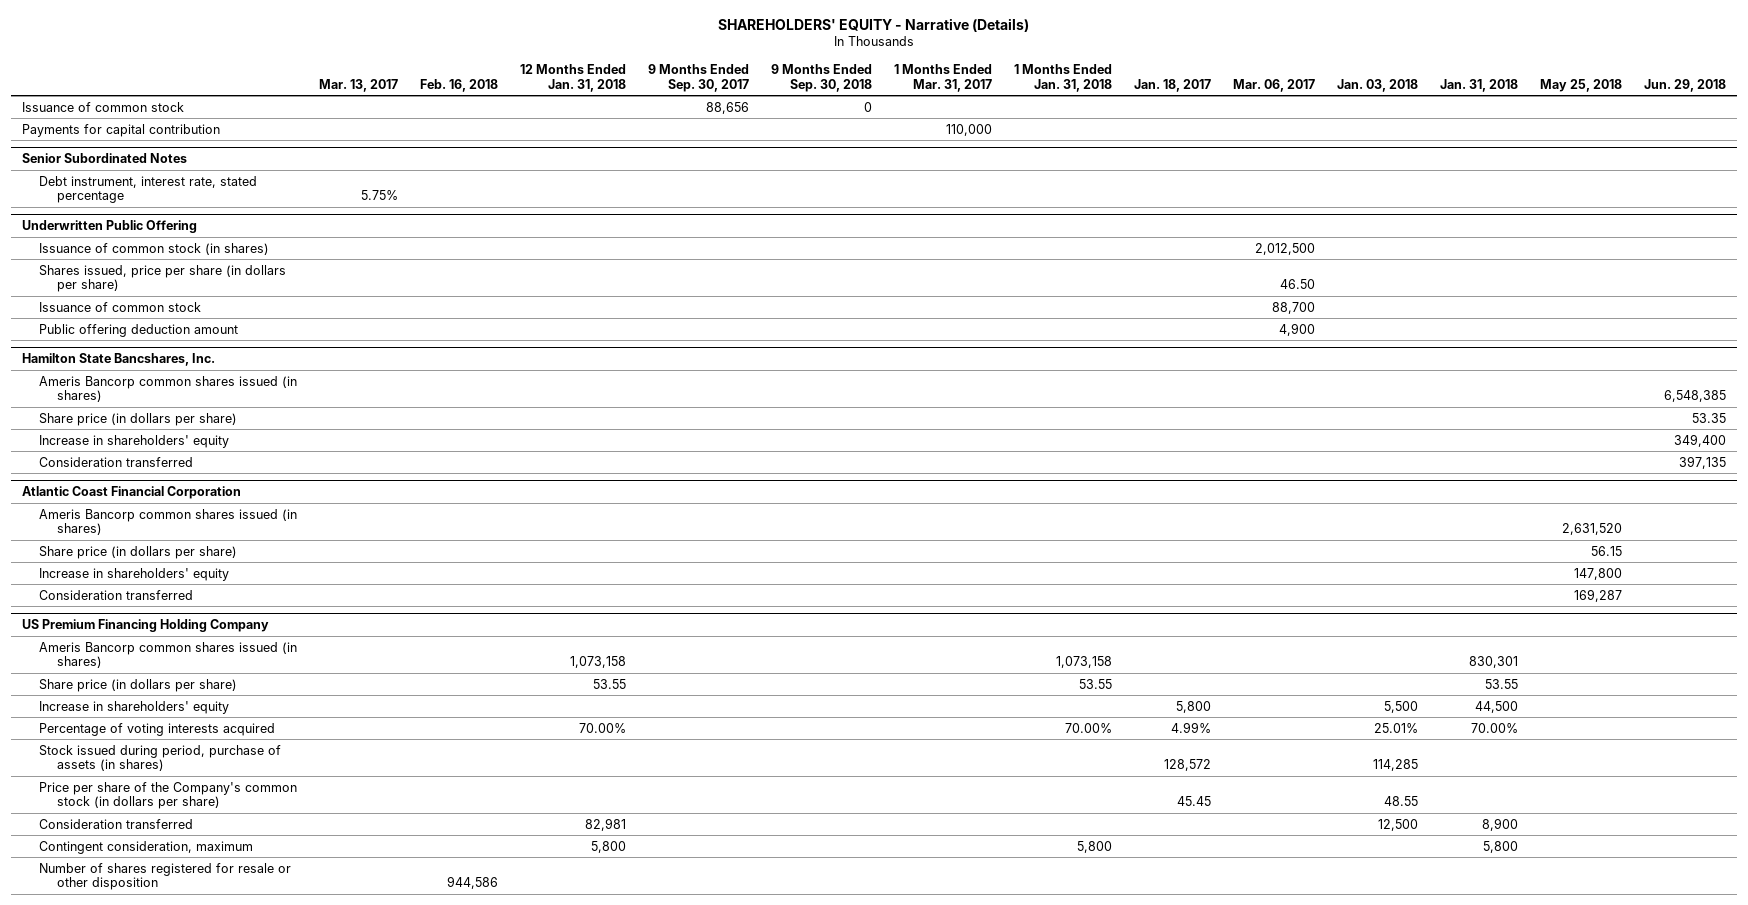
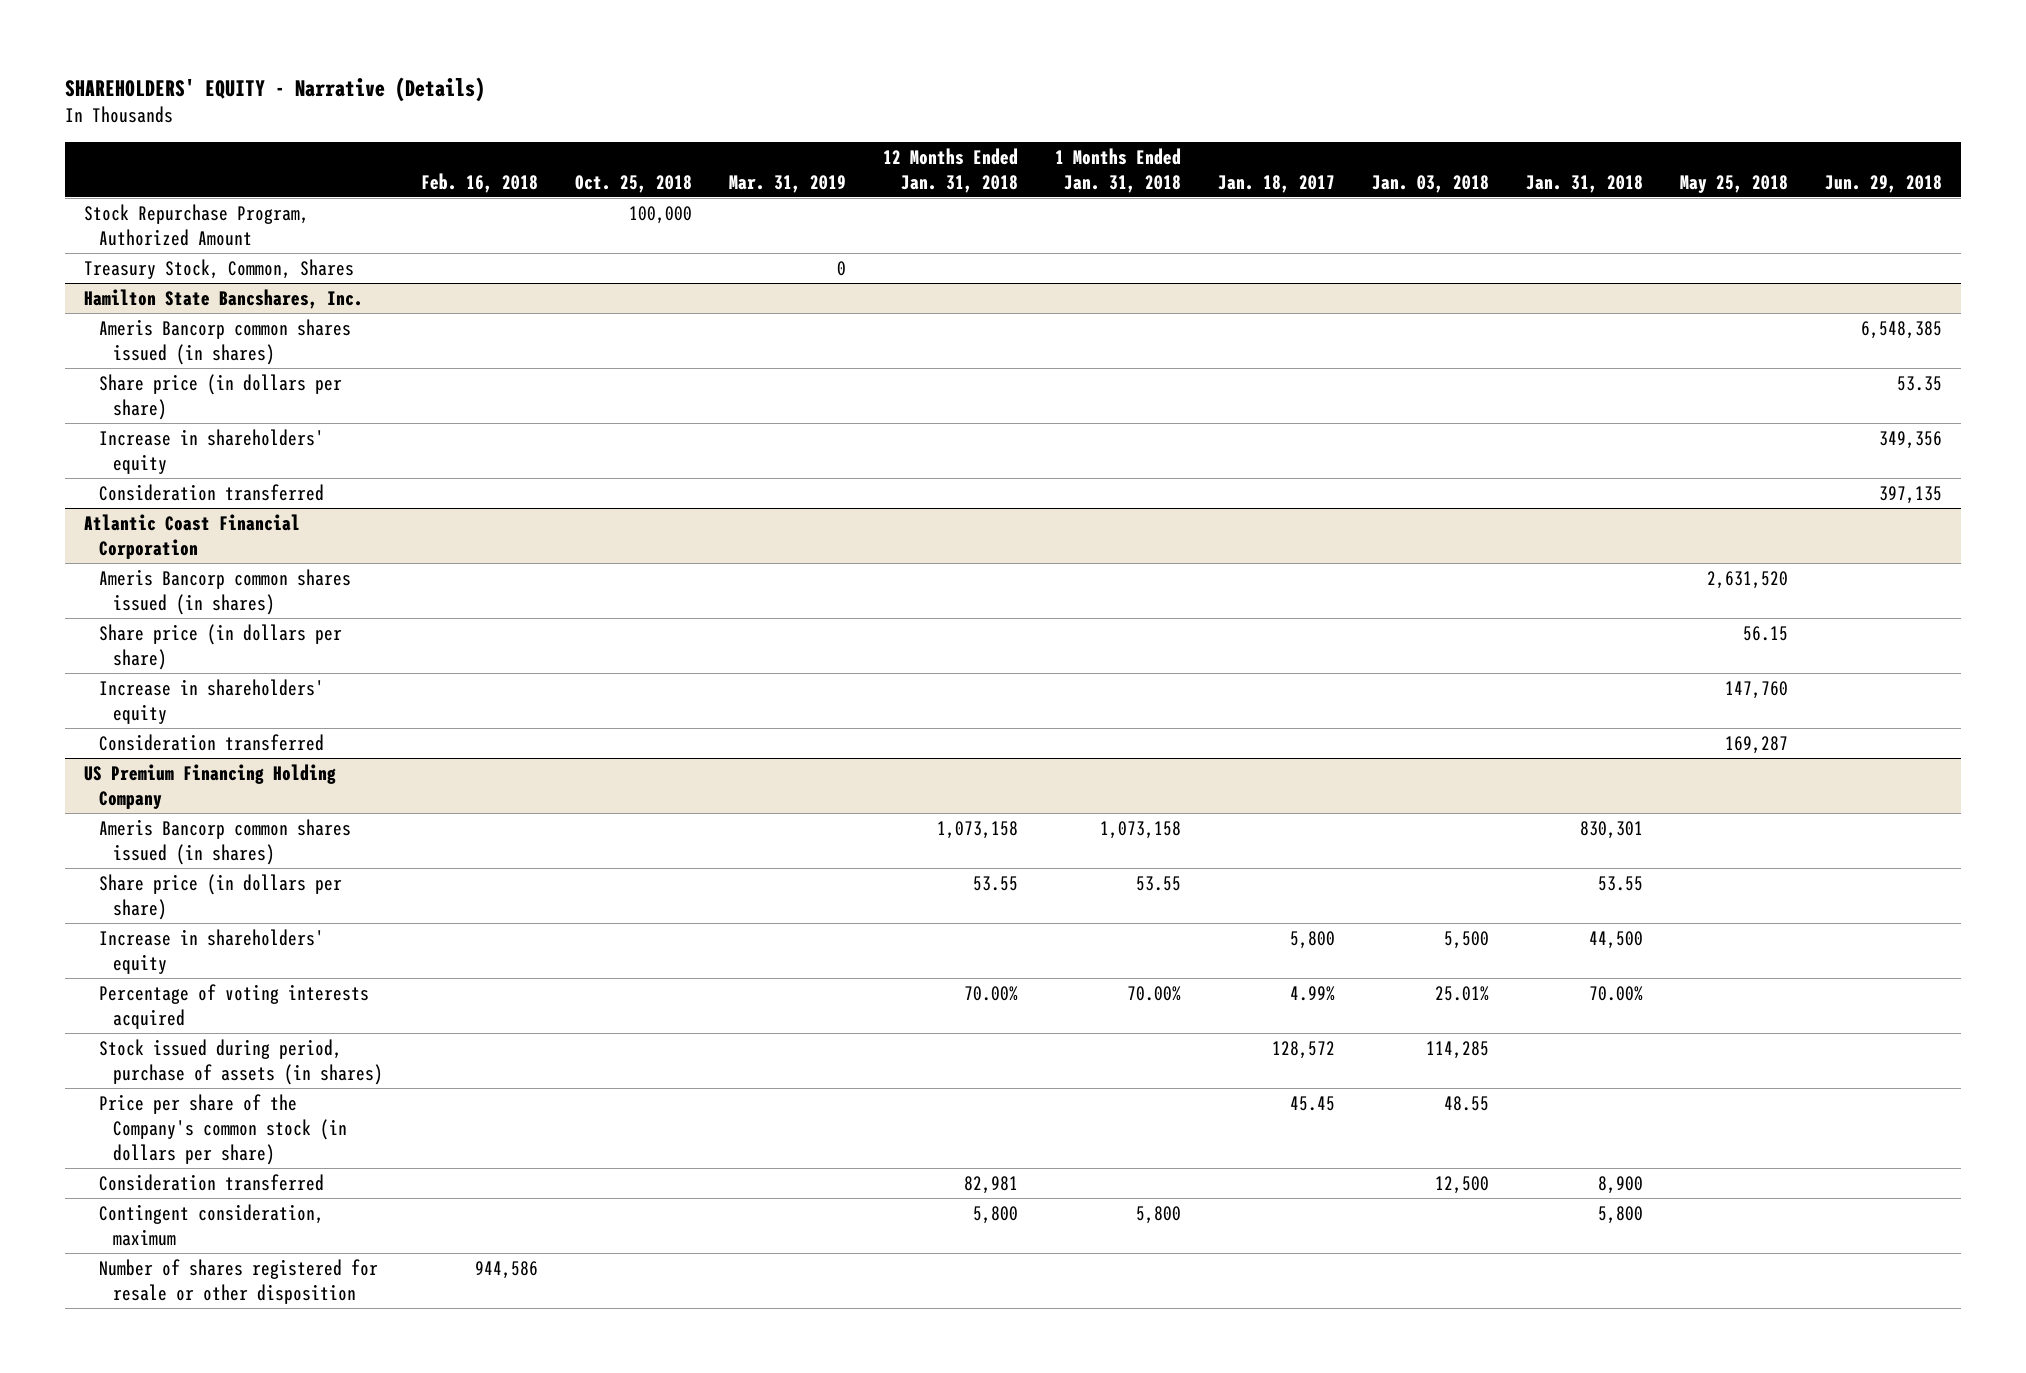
[319,78,399,92] Mar. 13, 2017 -> none
[648,64,750,92] 9 Months Ended Sep. 30, 2017 -> none
[771,64,873,92] 9 Months Ended Sep. 30, 2018 -> none
[894,64,993,92] 1 Months Ended Mar. 31, 2017 -> none
[1233,78,1316,92] Mar. 06, 2017 -> none
none -> [574,174,692,193] Oct. 25, 2018
none -> [728,174,846,193] Mar. 31, 2019
[21,101,184,112] Issuance of common stock -> none
[21,123,220,137] Payments for capital contribution -> none
[21,152,187,163] Senior Subordinated Notes -> none
[39,175,258,204] Debt instrument, interest rate, stated percentage -> none
[21,219,197,233] Underwritten Public Offering -> none
[39,242,270,255] Issuance of common stock (in shares) -> none
[39,264,287,293] Shares issued, price per share (in dollars per share) -> none
[39,301,202,312] Issuance of common stock -> none
[39,323,239,337] Public offering deduction amount -> none
none -> [83,204,309,246] Stock Repurchase Program, Authorized Amount
none -> [83,259,354,280] Treasury Stock, Common, Shares
[1674,433,1727,447] 349,400 -> [1879,431,1943,450] 349,356
[1574,567,1623,580] 147,800 -> [1725,681,1789,700] 147,760

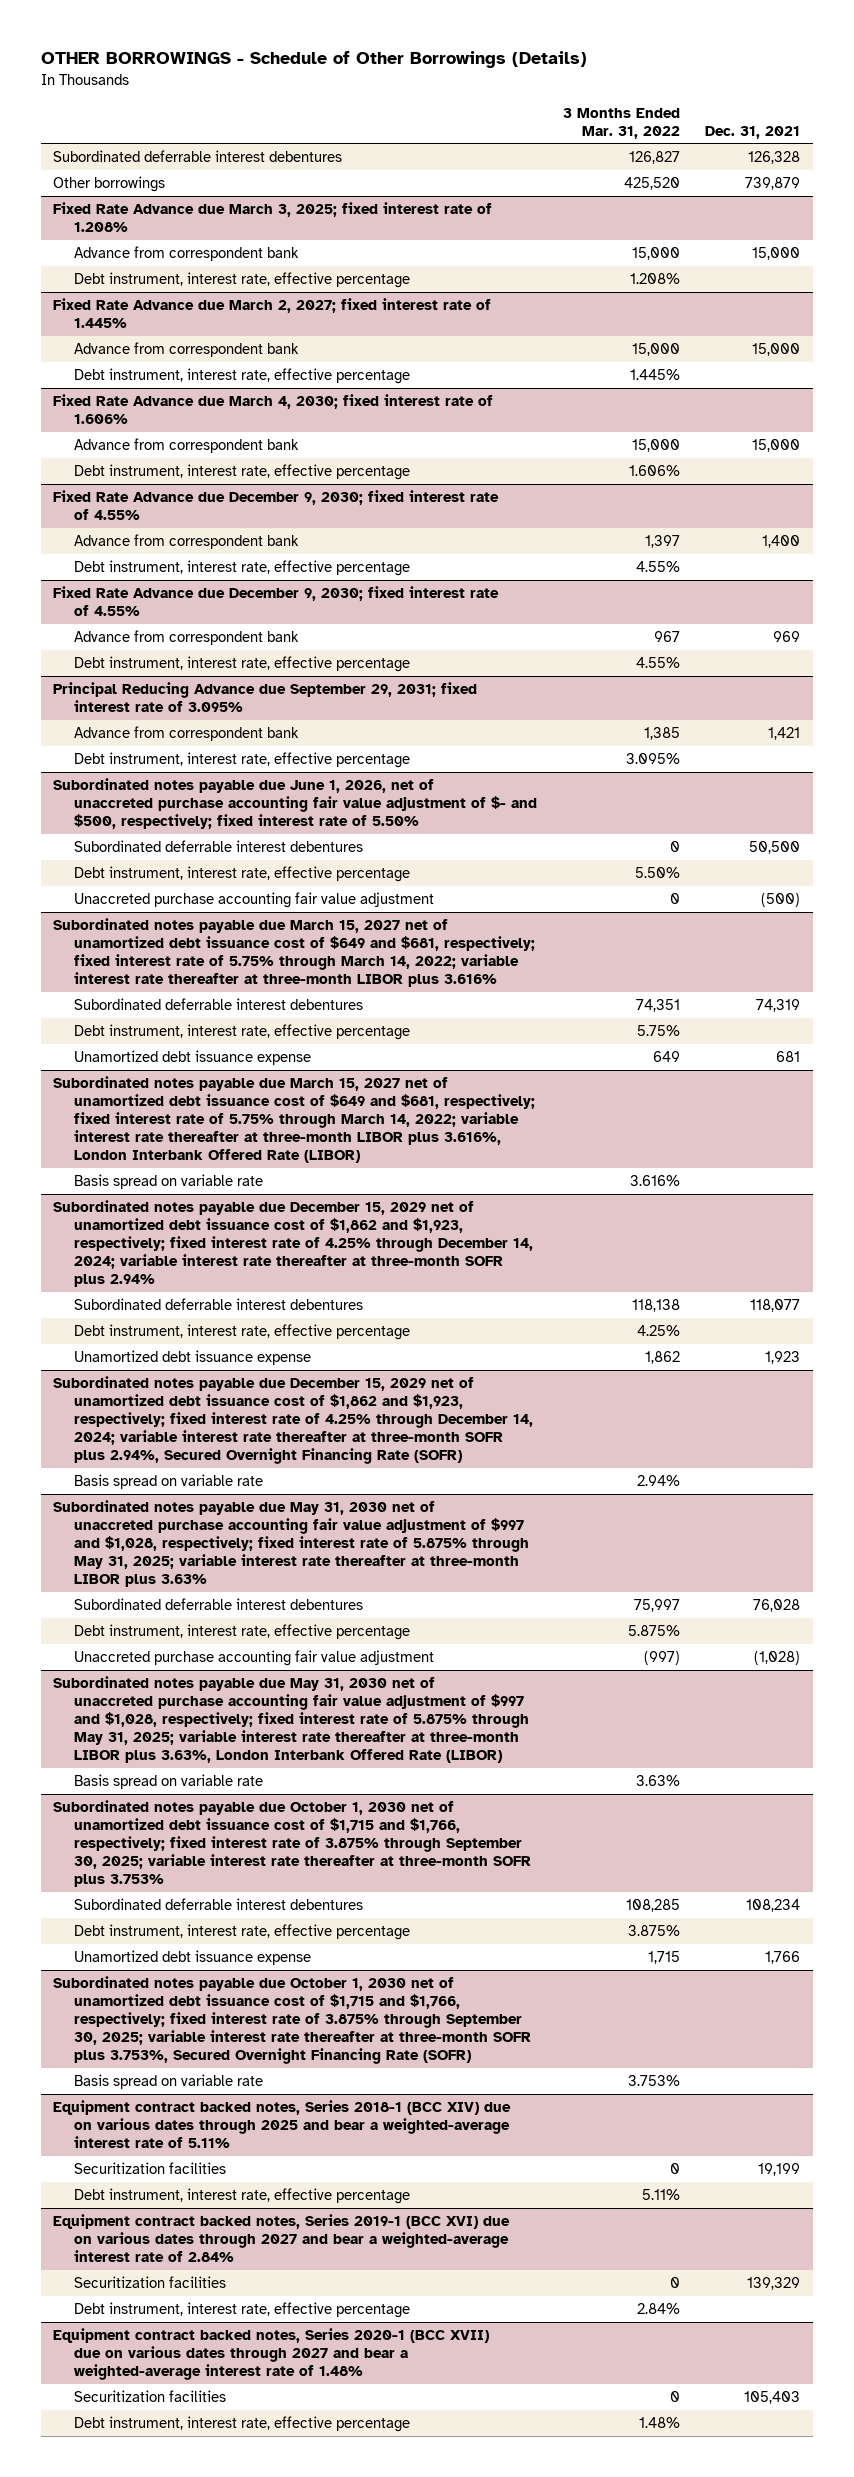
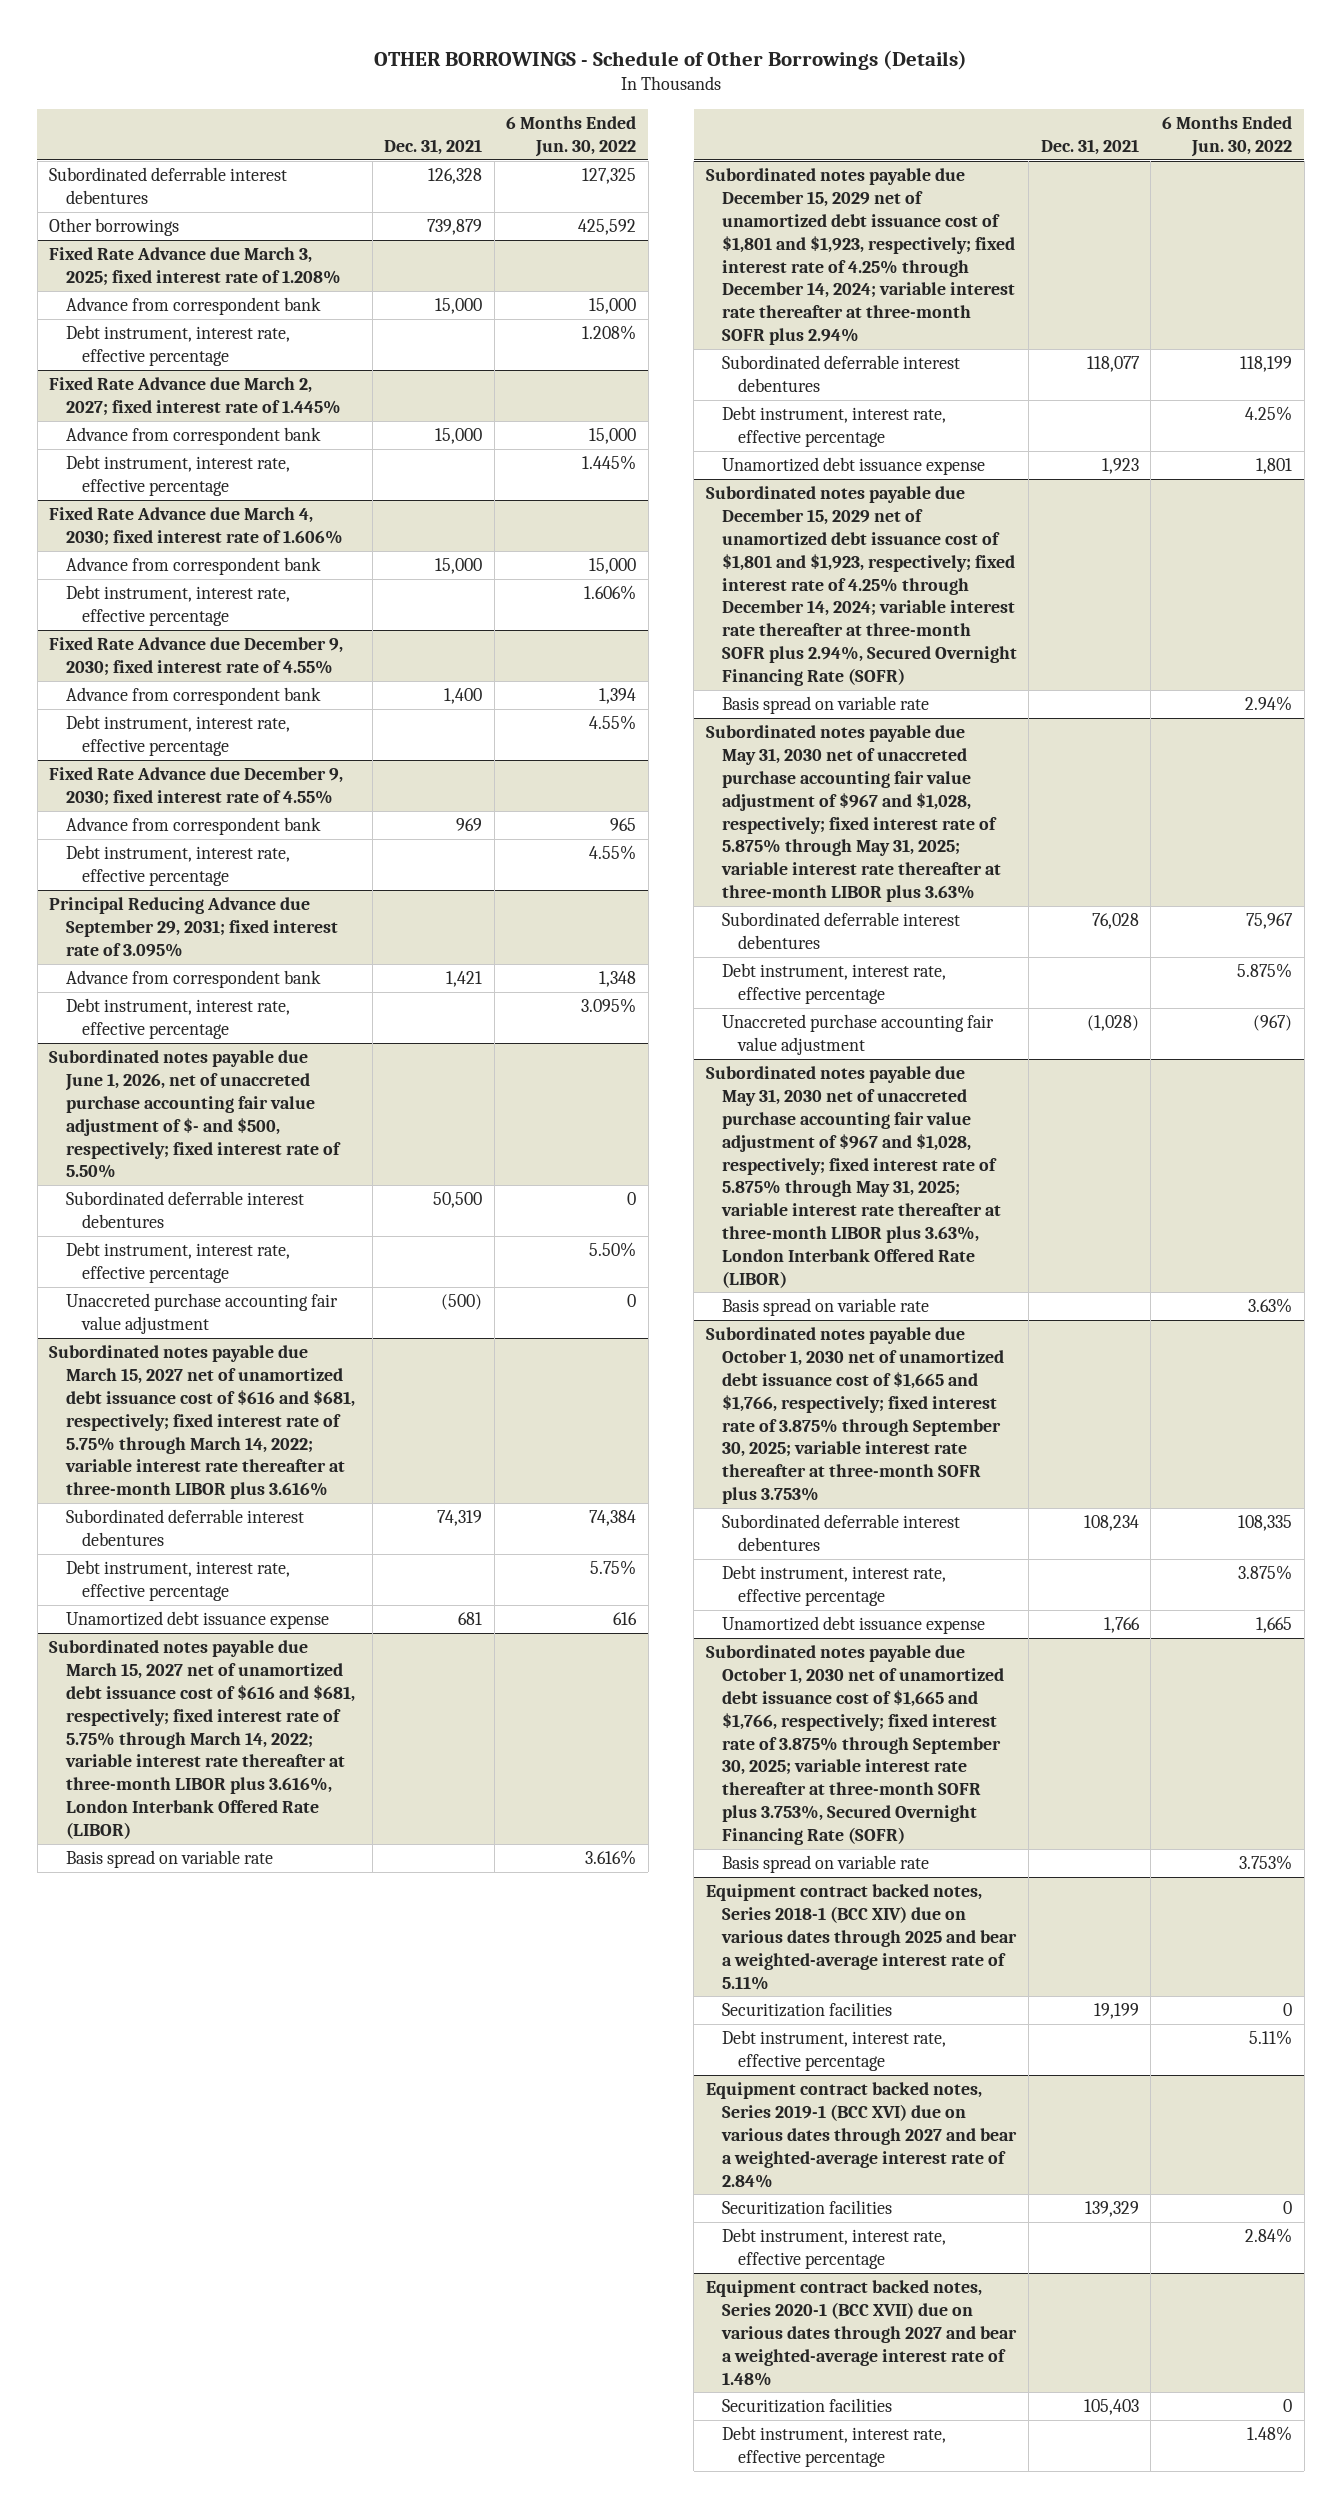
[562,107,680,139] 3 Months Ended Mar. 31, 2022 -> none
none -> [506,115,637,157] 6 Months Ended Jun. 30, 2022
[53,917,536,988] Subordinated notes payable due March 15, 2027 net of unamortized debt issuance cost of $649 and $681, respectively; fixed interest rate of 5.75% through March 14, 2022; variable interest rate thereafter at three-month LIBOR plus 3.616% -> [49,1345,355,1500] Subordinated notes payable due March 15, 2027 net of unamortized debt issuance cost of $616 and $681, respectively; fixed interest rate of 5.75% through March 14, 2022; variable interest rate thereafter at three-month LIBOR plus 3.616%
[53,1075,536,1164] Subordinated notes payable due March 15, 2027 net of unamortized debt issuance cost of $649 and $681, respectively; fixed interest rate of 5.75% through March 14, 2022; variable interest rate thereafter at three-month LIBOR plus 3.616%, London Interbank Offered Rate (LIBOR) -> [49,1640,355,1839] Subordinated notes payable due March 15, 2027 net of unamortized debt issuance cost of $616 and $681, respectively; fixed interest rate of 5.75% through March 14, 2022; variable interest rate thereafter at three-month LIBOR plus 3.616%, London Interbank Offered Rate (LIBOR)
[53,1199,534,1288] Subordinated notes payable due December 15, 2029 net of unamortized debt issuance cost of $1,862 and $1,923, respectively; fixed interest rate of 4.25% through December 14, 2024; variable interest rate thereafter at three-month SOFR plus 2.94% -> [705,168,1015,345] Subordinated notes payable due December 15, 2029 net of unamortized debt issuance cost of $1,801 and $1,923, respectively; fixed interest rate of 4.25% through December 14, 2024; variable interest rate thereafter at three-month SOFR plus 2.94%
[53,1375,534,1465] Subordinated notes payable due December 15, 2029 net of unamortized debt issuance cost of $1,862 and $1,923, respectively; fixed interest rate of 4.25% through December 14, 2024; variable interest rate thereafter at three-month SOFR plus 2.94%, Secured Overnight Financing Rate (SOFR) -> [705,486,1017,686] Subordinated notes payable due December 15, 2029 net of unamortized debt issuance cost of $1,801 and $1,923, respectively; fixed interest rate of 4.25% through December 14, 2024; variable interest rate thereafter at three-month SOFR plus 2.94%, Secured Overnight Financing Rate (SOFR)
[53,1499,530,1588] Subordinated notes payable due May 31, 2030 net of unaccreted purchase accounting fair value adjustment of $997 and $1,028, respectively; fixed interest rate of 5.875% through May 31, 2025; variable interest rate thereafter at three-month LIBOR plus 3.63% -> [705,725,1001,902] Subordinated notes payable due May 31, 2030 net of unaccreted purchase accounting fair value adjustment of $967 and $1,028, respectively; fixed interest rate of 5.875% through May 31, 2025; variable interest rate thereafter at three-month LIBOR plus 3.63%
[53,1675,530,1764] Subordinated notes payable due May 31, 2030 net of unaccreted purchase accounting fair value adjustment of $997 and $1,028, respectively; fixed interest rate of 5.875% through May 31, 2025; variable interest rate thereafter at three-month LIBOR plus 3.63%, London Interbank Offered Rate (LIBOR) -> [705,1066,1001,1288] Subordinated notes payable due May 31, 2030 net of unaccreted purchase accounting fair value adjustment of $967 and $1,028, respectively; fixed interest rate of 5.875% through May 31, 2025; variable interest rate thereafter at three-month LIBOR plus 3.63%, London Interbank Offered Rate (LIBOR)
[53,1799,532,1888] Subordinated notes payable due October 1, 2030 net of unamortized debt issuance cost of $1,715 and $1,766, respectively; fixed interest rate of 3.875% through September 30, 2025; variable interest rate thereafter at three-month SOFR plus 3.753% -> [705,1327,1004,1504] Subordinated notes payable due October 1, 2030 net of unamortized debt issuance cost of $1,665 and $1,766, respectively; fixed interest rate of 3.875% through September 30, 2025; variable interest rate thereafter at three-month SOFR plus 3.753%
[53,1975,532,2065] Subordinated notes payable due October 1, 2030 net of unamortized debt issuance cost of $1,715 and $1,766, respectively; fixed interest rate of 3.875% through September 30, 2025; variable interest rate thereafter at three-month SOFR plus 3.753%, Secured Overnight Financing Rate (SOFR) -> [705,1645,1004,1845] Subordinated notes payable due October 1, 2030 net of unamortized debt issuance cost of $1,665 and $1,766, respectively; fixed interest rate of 3.875% through September 30, 2025; variable interest rate thereafter at three-month SOFR plus 3.753%, Secured Overnight Financing Rate (SOFR)

